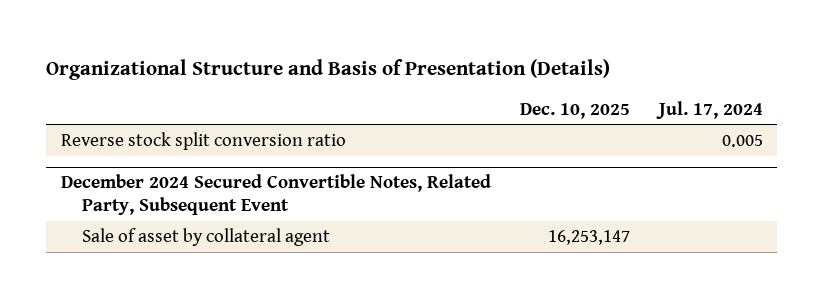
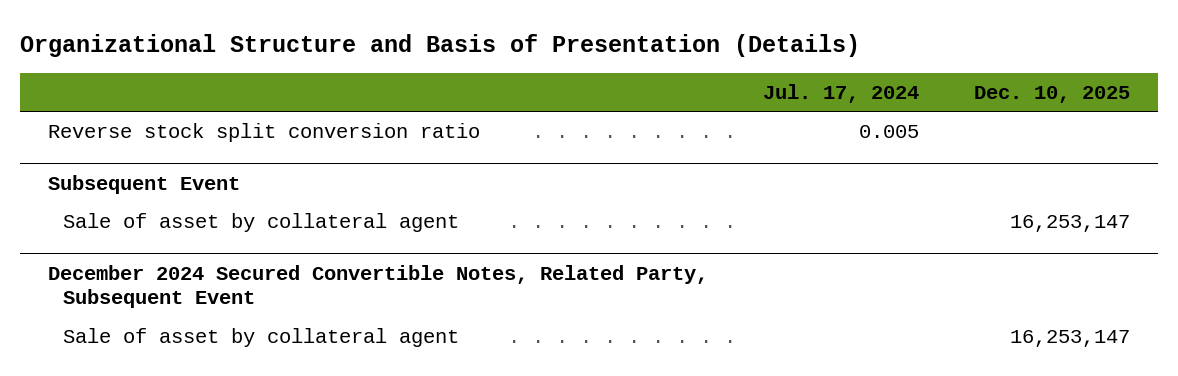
none -> [47,174,240,194] Subsequent Event
none -> [62,213,459,233] Sale of asset by collateral agent

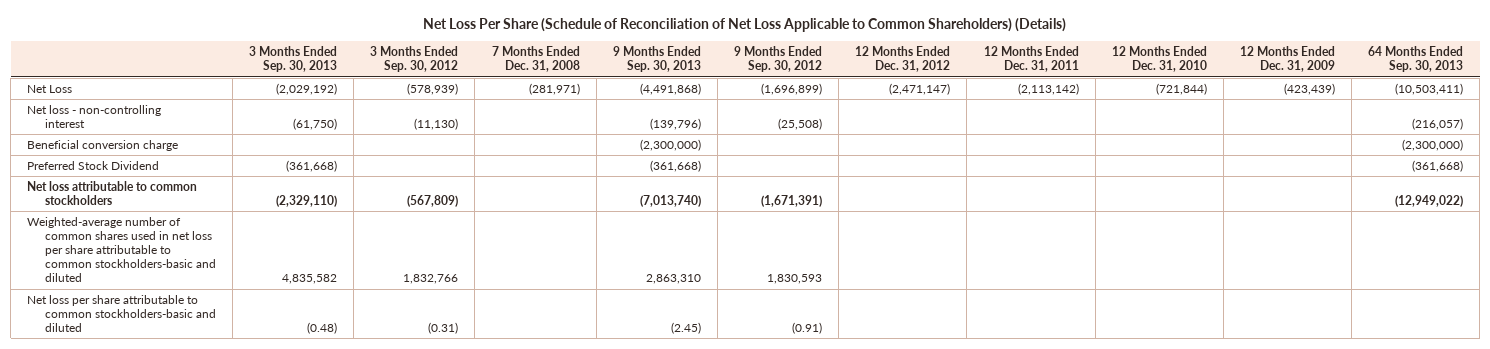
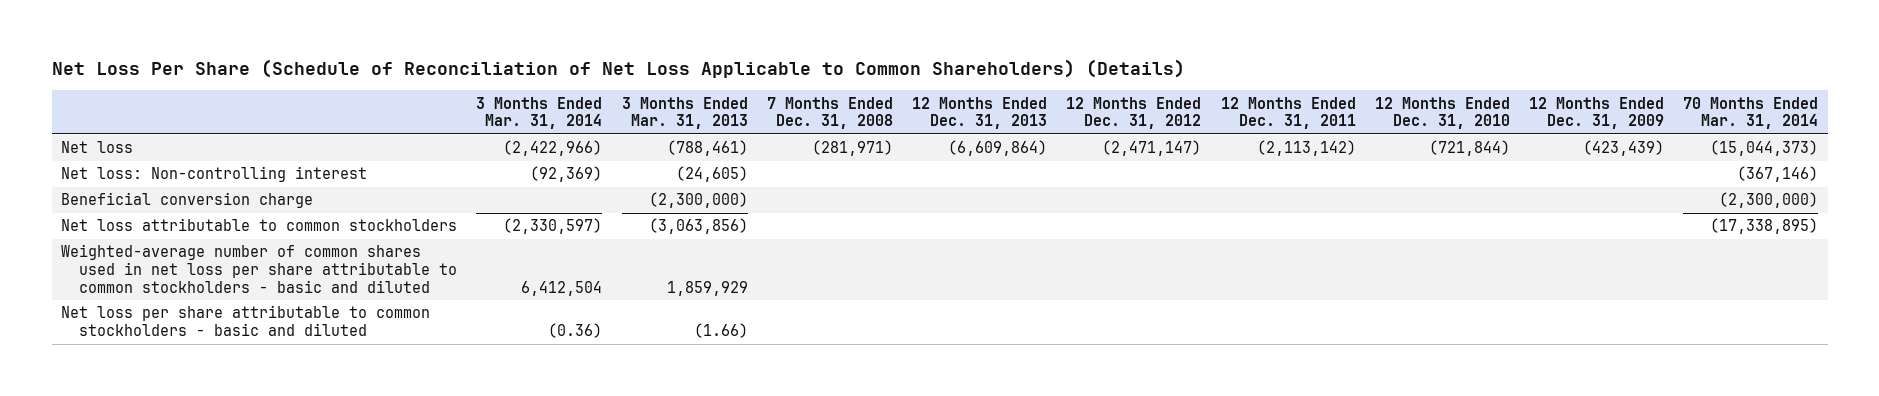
[249,46,338,73] 3 Months Ended Sep. 30, 2013 -> none
[370,46,459,73] 3 Months Ended Sep. 30, 2012 -> none
[612,46,701,73] 9 Months Ended Sep. 30, 2013 -> none
[734,46,823,73] 9 Months Ended Sep. 30, 2012 -> none
[1368,46,1464,73] 64 Months Ended Sep. 30, 2013 -> none
none -> [476,96,603,130] 3 Months Ended Mar. 31, 2014
none -> [621,96,748,130] 3 Months Ended Mar. 31, 2013
none -> [912,96,1048,130] 12 Months Ended Dec. 31, 2013
none -> [1683,96,1819,130] 70 Months Ended Mar. 31, 2014
[27,85,73,94] Net Loss -> [61,141,134,154] Net loss
[27,105,162,129] Net loss - non-controlling interest -> [61,166,368,183] Net loss: Non-controlling interest
[27,161,160,171] Preferred Stock Dividend -> none
[27,217,216,283] Weighted-average number of common shares used in net loss per share attributable to common stockholders-basic and diluted -> [61,244,457,293] Weighted-average number of common shares used in net loss per share attributable to common stockholders - basic and diluted
[27,295,216,333] Net loss per share attributable to common stockholders-basic and diluted -> [61,305,431,337] Net loss per share attributable to common stockholders - basic and diluted

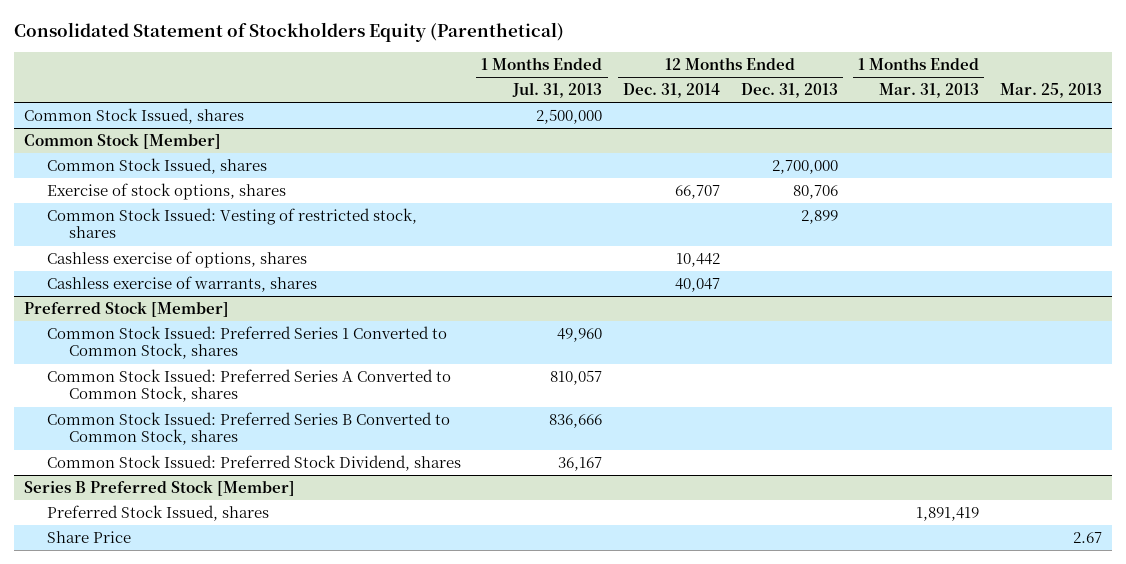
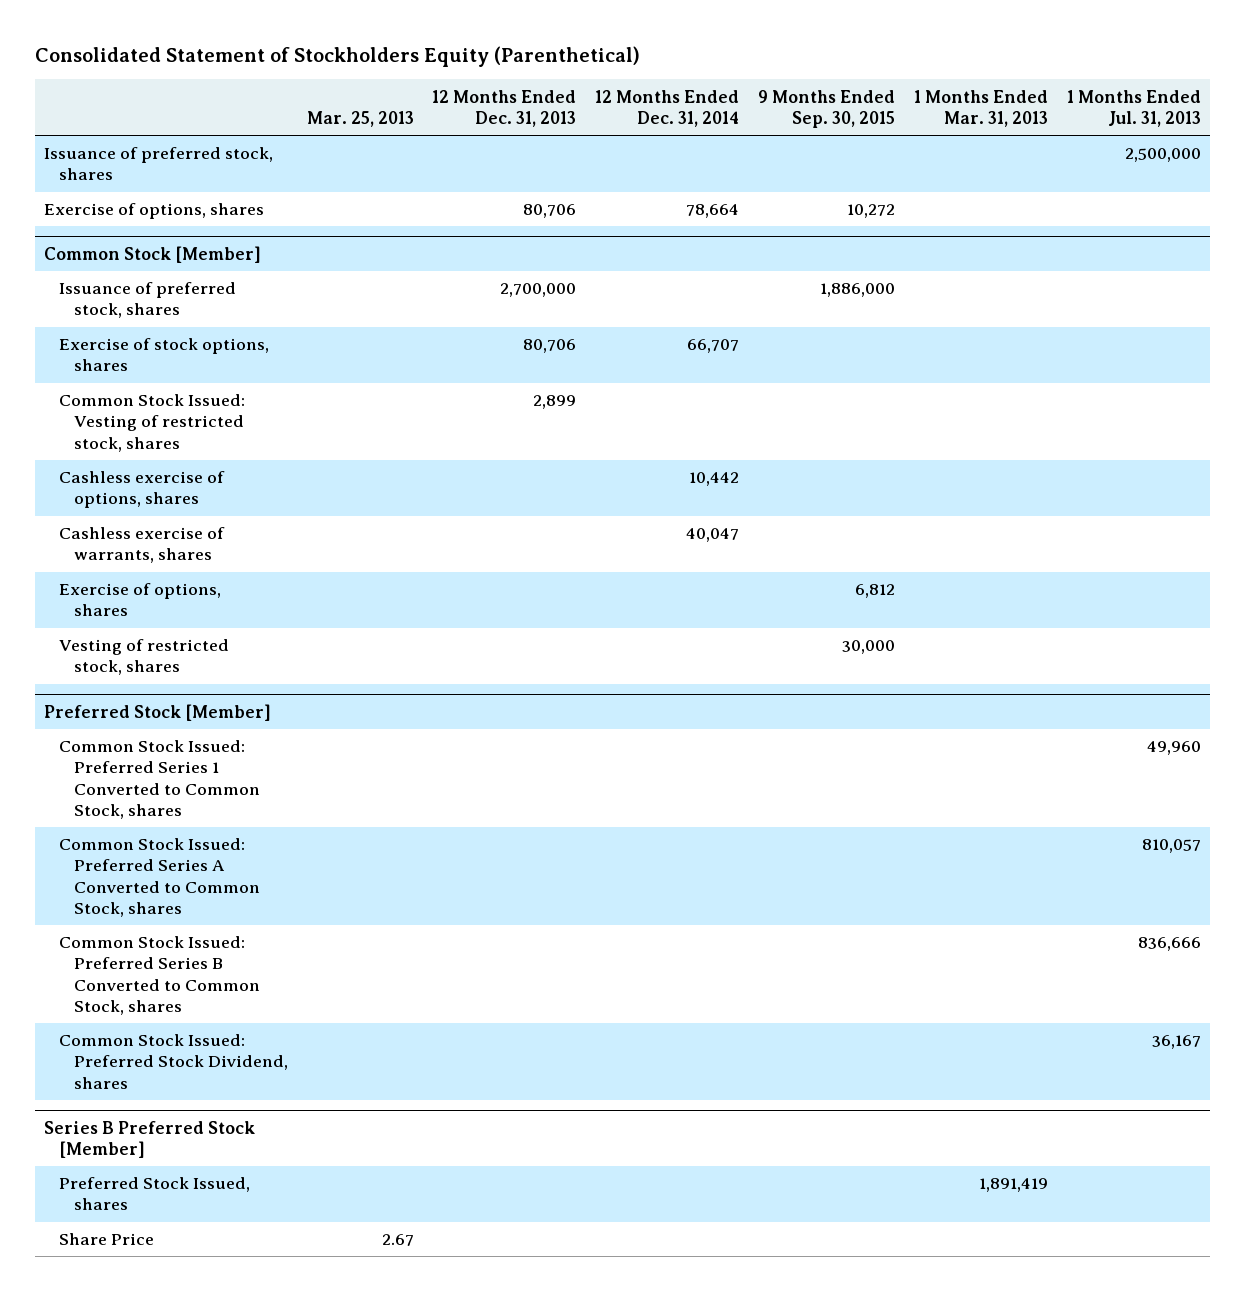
none -> [758,89,896,128] 9 Months Ended Sep. 30, 2015
[24,108,245,125] Common Stock Issued, shares -> none
none -> [44,147,274,181] Issuance of preferred stock, shares
none -> [44,203,265,220] Exercise of options, shares
[46,158,267,175] Common Stock Issued, shares -> none
none -> [58,282,236,319] Issuance of preferred stock, shares
none -> [58,583,221,617] Exercise of options, shares
none -> [58,639,229,676] Vesting of restricted stock, shares

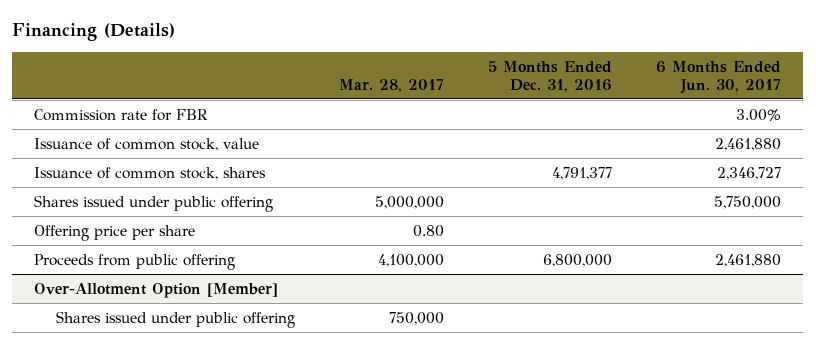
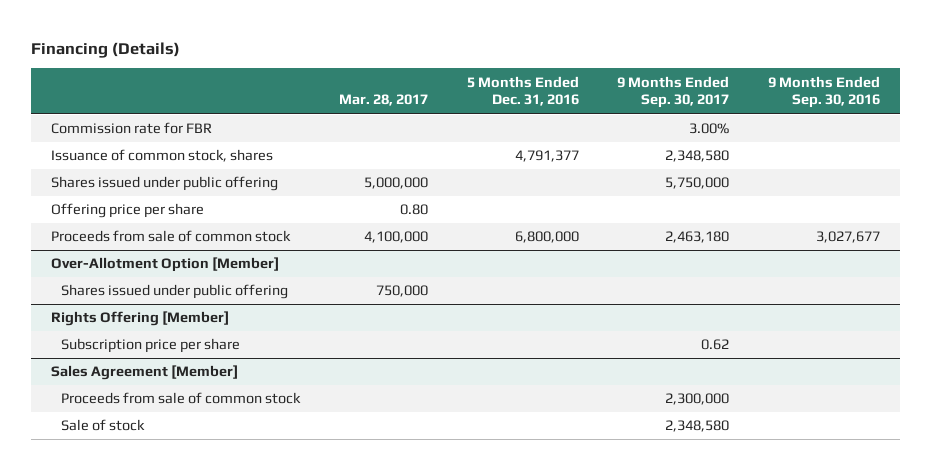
[656,60,782,94] 6 Months Ended Jun. 30, 2017 -> none
none -> [617,75,730,109] 9 Months Ended Sep. 30, 2017
none -> [768,75,881,109] 9 Months Ended Sep. 30, 2016
[34,137,260,151] Issuance of common stock, value -> none
[34,253,236,270] Proceeds from public offering -> [50,230,291,243] Proceeds from sale of common stock
none -> [50,311,229,327] Rights Offering [Member]
none -> [60,338,240,354] Subscription price per share
none -> [50,365,238,381] Sales Agreement [Member]
none -> [60,392,301,405] Proceeds from sale of common stock
none -> [60,419,145,432] Sale of stock

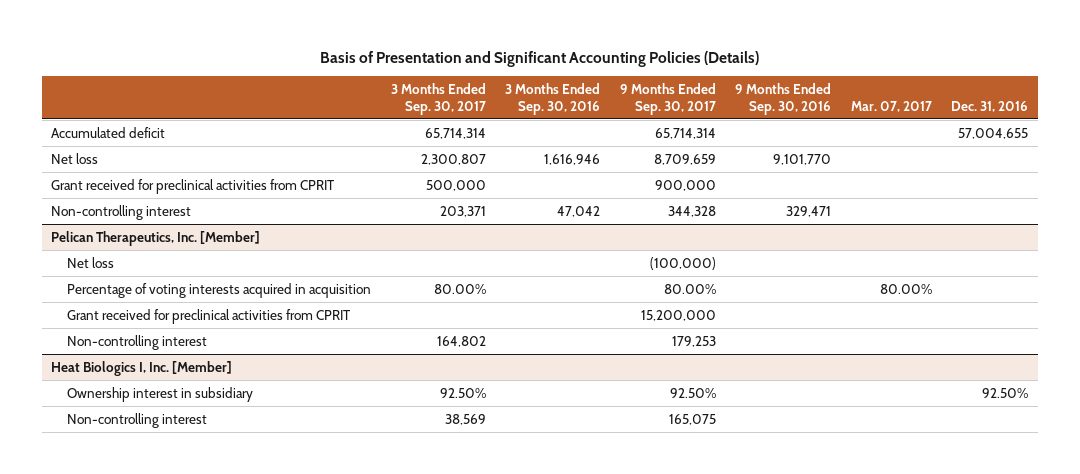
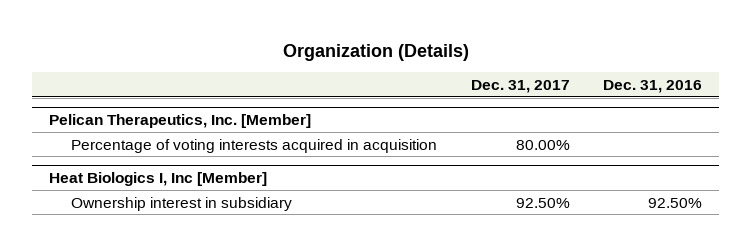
[319,50,759,67] Basis of Presentation and Significant Accounting Policies (Details) -> [282,43,469,61] Organization (Details)
[390,83,486,115] 3 Months Ended Sep. 30, 2017 -> none
[505,83,601,115] 3 Months Ended Sep. 30, 2016 -> none
[619,83,716,115] 9 Months Ended Sep. 30, 2017 -> none
[735,83,832,115] 9 Months Ended Sep. 30, 2016 -> none
[850,100,932,112] Mar. 07, 2017 -> none
none -> [470,79,570,93] Dec. 31, 2017
[51,126,166,138] Accumulated deficit -> none
[51,152,99,164] Net loss -> none
[51,178,335,194] Grant received for preclinical activities from CPRIT -> none
[51,204,192,220] Non-controlling interest -> none
[67,256,115,268] Net loss -> none
[67,308,351,324] Grant received for preclinical activities from CPRIT -> none
[67,334,208,350] Non-controlling interest -> none
[51,360,233,376] Heat Biologics I, Inc. [Member] -> [49,172,268,187] Heat Biologics I, Inc [Member]
[67,412,208,428] Non-controlling interest -> none

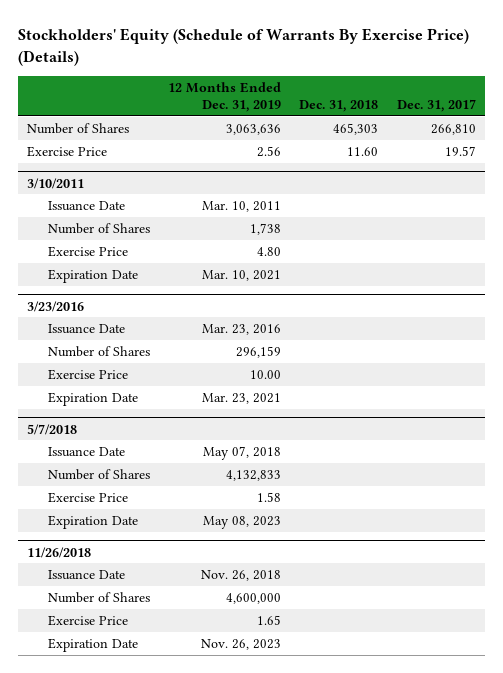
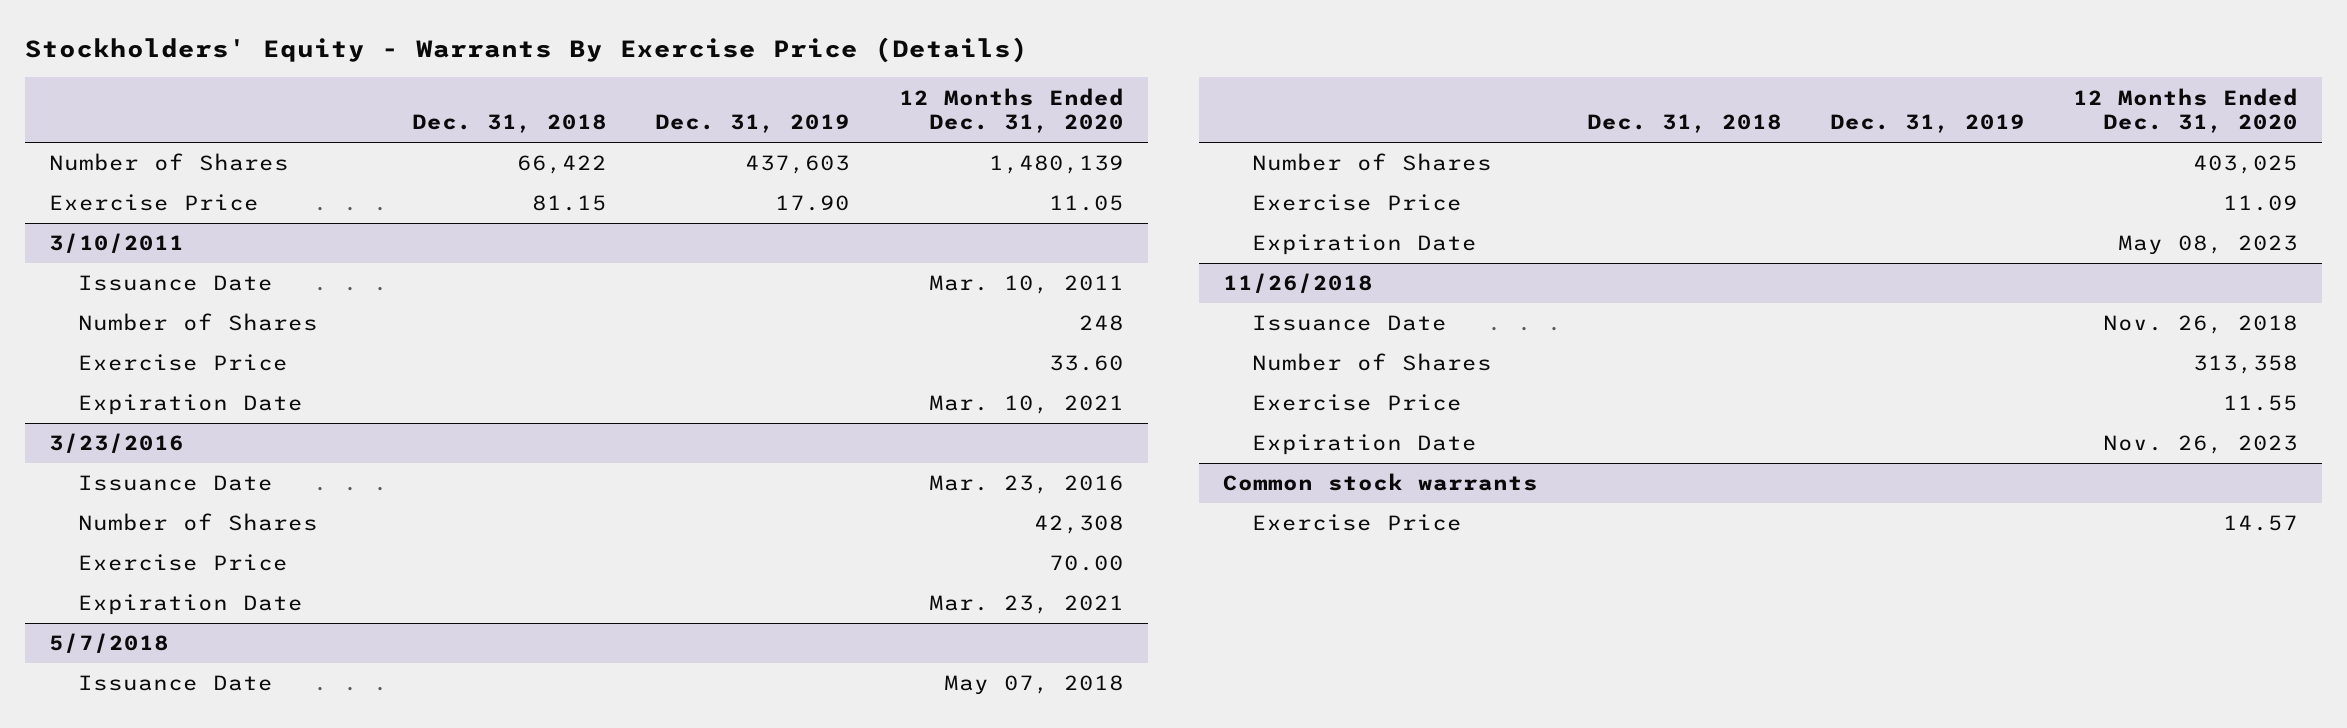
[17,27,469,66] Stockholders' Equity (Schedule of Warrants By Exercise Price) (Details) -> [24,36,1028,63] Stockholders' Equity - Warrants By Exercise Price (Details)
[168,81,282,112] 12 Months Ended Dec. 31, 2019 -> none
[396,98,476,112] Dec. 31, 2017 -> none
none -> [655,114,851,134] Dec. 31, 2019
none -> [898,87,1124,134] 12 Months Ended Dec. 31, 2020
[333,122,379,135] 465,303 -> [517,155,608,175] 66,422
[347,146,379,156] 11.60 -> [532,195,608,212] 81.15
none -> [1223,473,1539,492] Common stock warrants
none -> [1252,514,1463,532] Exercise Price

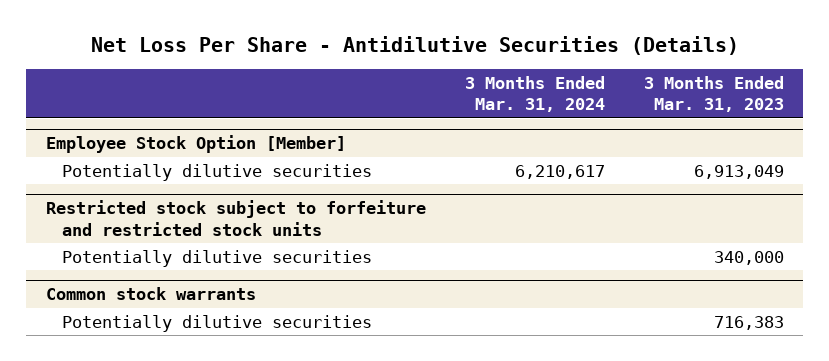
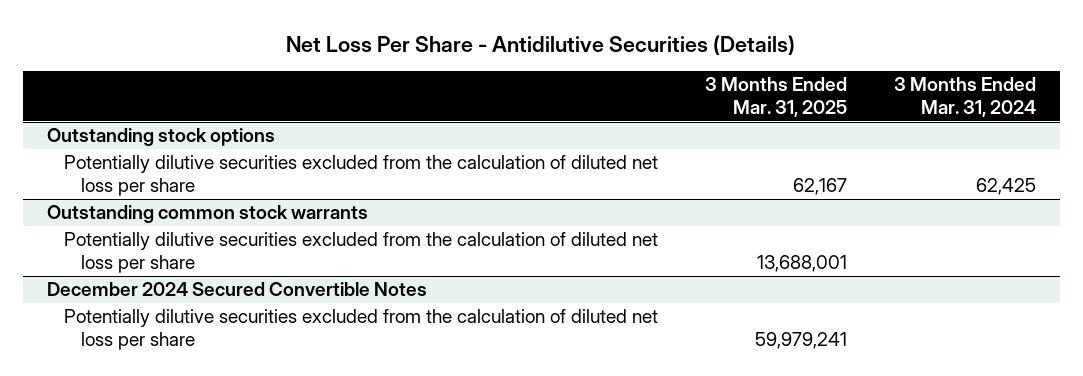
[643,75,784,113] 3 Months Ended Mar. 31, 2023 -> none
none -> [705,77,848,118] 3 Months Ended Mar. 31, 2025
[45,200,426,236] Restricted stock subject to forfeiture and restricted stock units -> none
[62,249,373,267] Potentially dilutive securities -> none
[45,135,346,154] Employee Stock Option [Member] -> [46,128,275,147] Outstanding stock options
[62,163,373,181] Potentially dilutive securities -> [64,155,659,197] Potentially dilutive securities excluded from the calculation of diluted net loss per share
[514,164,605,179] 6,210,617 -> [976,178,1037,196] 62,425
[45,287,256,301] Common stock warrants -> [46,205,368,224] Outstanding common stock warrants
[62,314,373,332] Potentially dilutive securities -> [64,232,659,274] Potentially dilutive securities excluded from the calculation of diluted net loss per share
none -> [46,282,427,297] December 2024 Secured Convertible Notes
none -> [64,309,659,351] Potentially dilutive securities excluded from the calculation of diluted net loss per share

